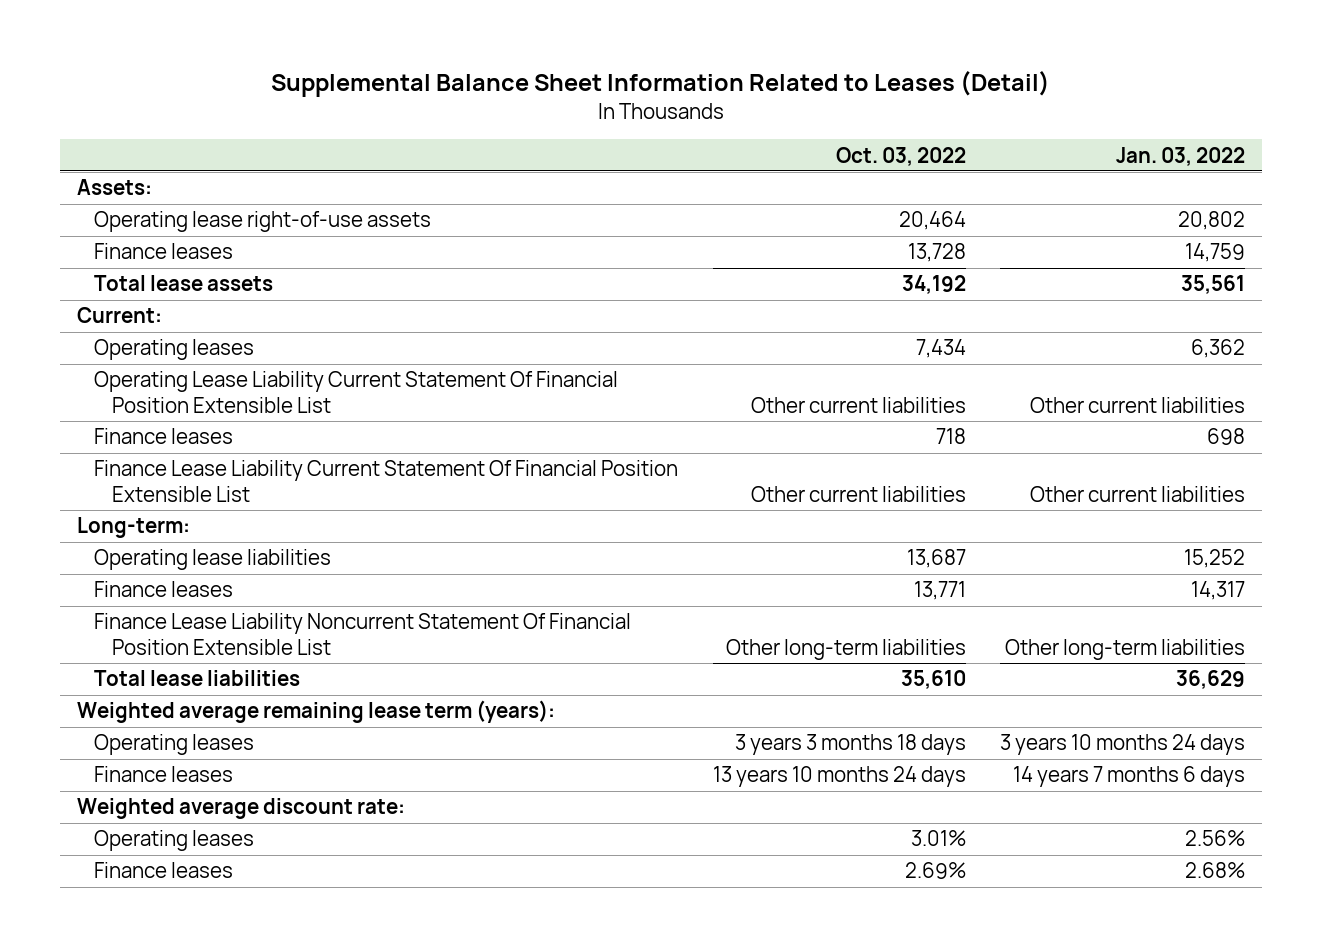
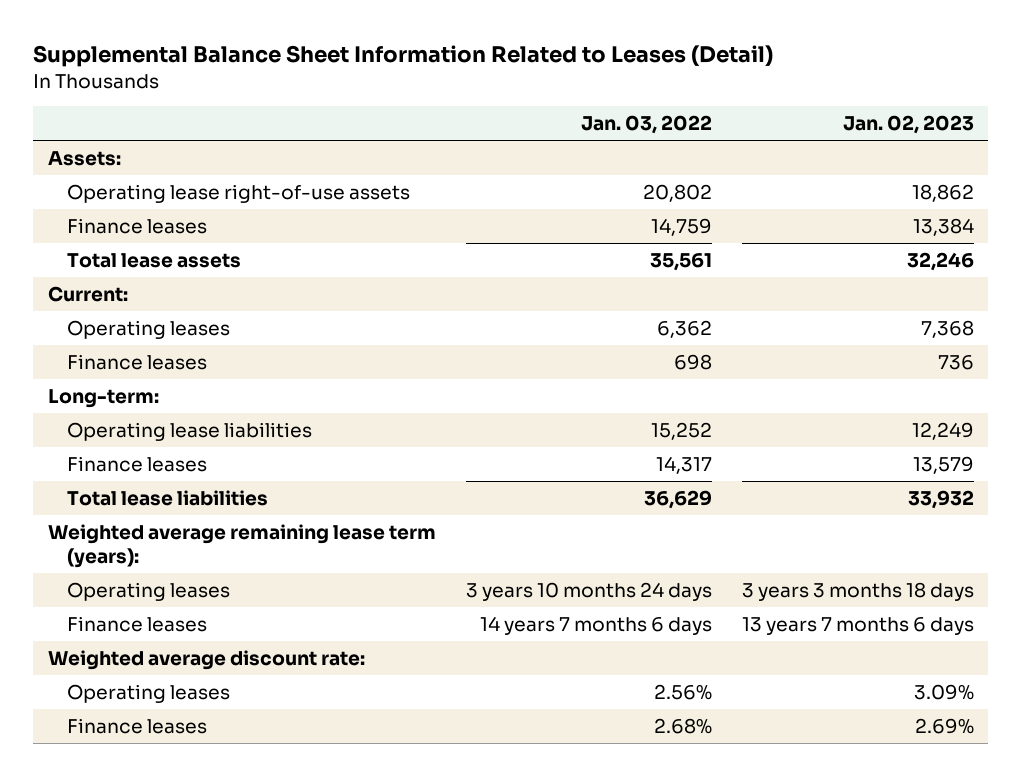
[835,146,966,166] Oct. 03, 2022 -> none
none -> [842,115,974,135] Jan. 02, 2023
[94,371,619,414] Operating Lease Liability Current Statement Of Financial Position Extensible List -> none
[94,460,679,503] Finance Lease Liability Current Statement Of Financial Position Extensible List -> none
[94,613,632,656] Finance Lease Liability Noncurrent Statement Of Financial Position Extensible List -> none

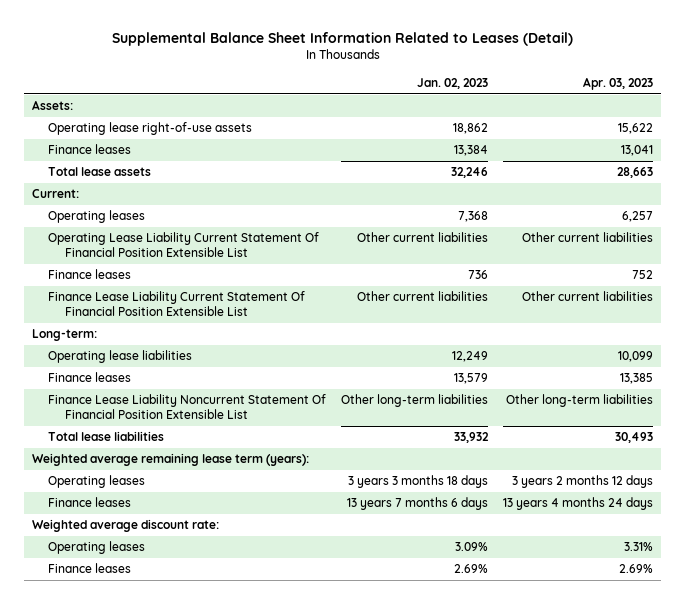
[580,115,712,135] Jan. 03, 2022 -> none
none -> [583,76,654,90] Apr. 03, 2023
none -> [48,232,320,258] Operating Lease Liability Current Statement Of Financial Position Extensible List
none -> [48,291,306,317] Finance Lease Liability Current Statement Of Financial Position Extensible List
none -> [48,394,327,420] Finance Lease Liability Noncurrent Statement Of Financial Position Extensible List

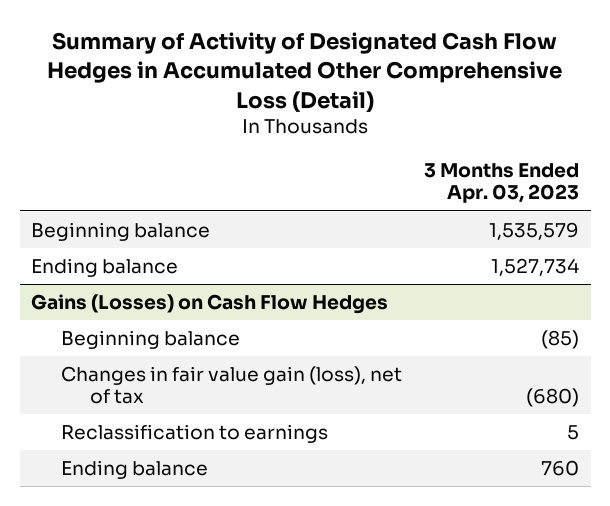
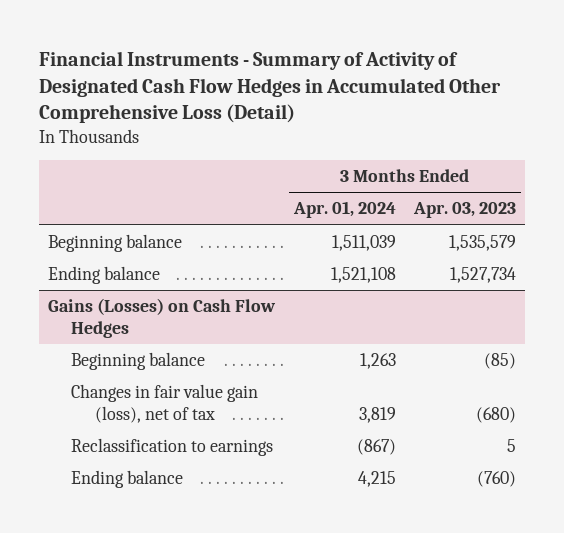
[47,32,563,112] Summary of Activity of Designated Cash Flow Hedges in Accumulated Other Comprehensive Loss (Detail) -> [38,50,501,124] Financial Instruments - Summary of Activity of Designated Cash Flow Hedges in Accumulated Other Comprehensive Loss (Detail)
none -> [292,201,396,219] Apr. 01, 2024
[541,460,580,477] 760 -> [477,470,517,487] (760)

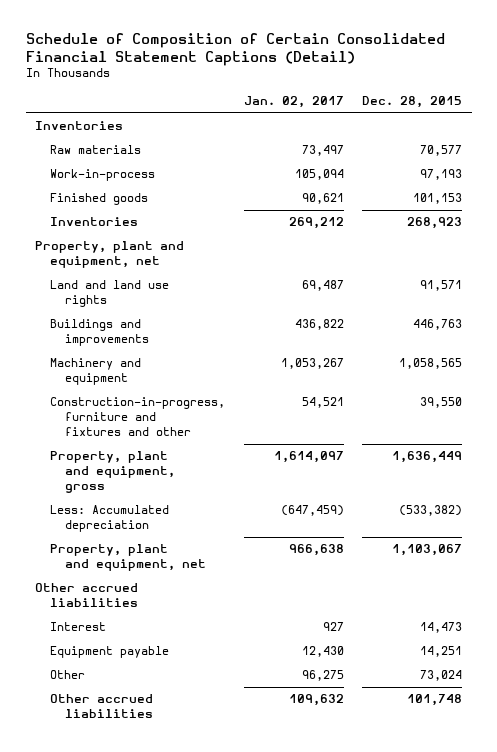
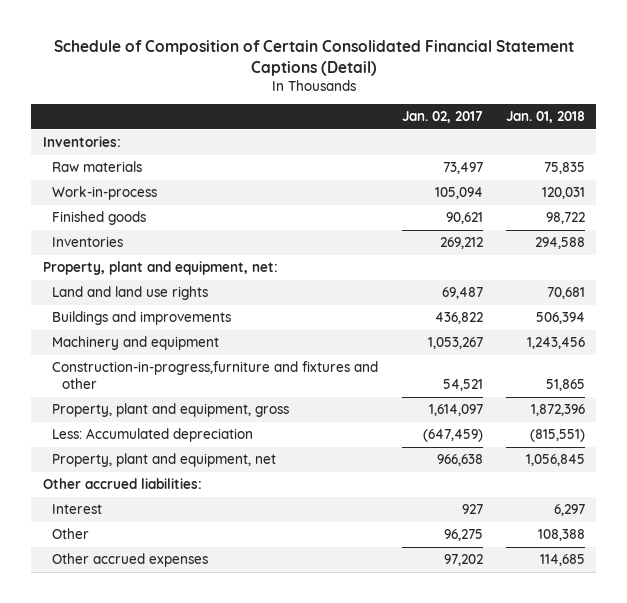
[362,96,463,109] Dec. 28, 2015 -> none
none -> [505,111,585,124] Jan. 01, 2018
[34,121,123,131] Inventories -> [42,136,121,148] Inventories:
[34,241,184,269] Property, plant and equipment, net -> [42,261,278,276] Property, plant and equipment, net:
[49,397,225,437] Construction-in-progress, furniture and fixtures and other -> [52,361,379,389] Construction-in-progress,furniture and fixtures and other
[34,583,138,608] Other accrued liabilities -> [42,478,202,490] Other accrued liabilities:
[49,646,169,659] Equipment payable -> none
[49,694,154,719] Other accrued liabilities -> [52,553,209,568] Other accrued expenses
[288,694,344,707] 109,632 -> [443,554,483,567] 97,202

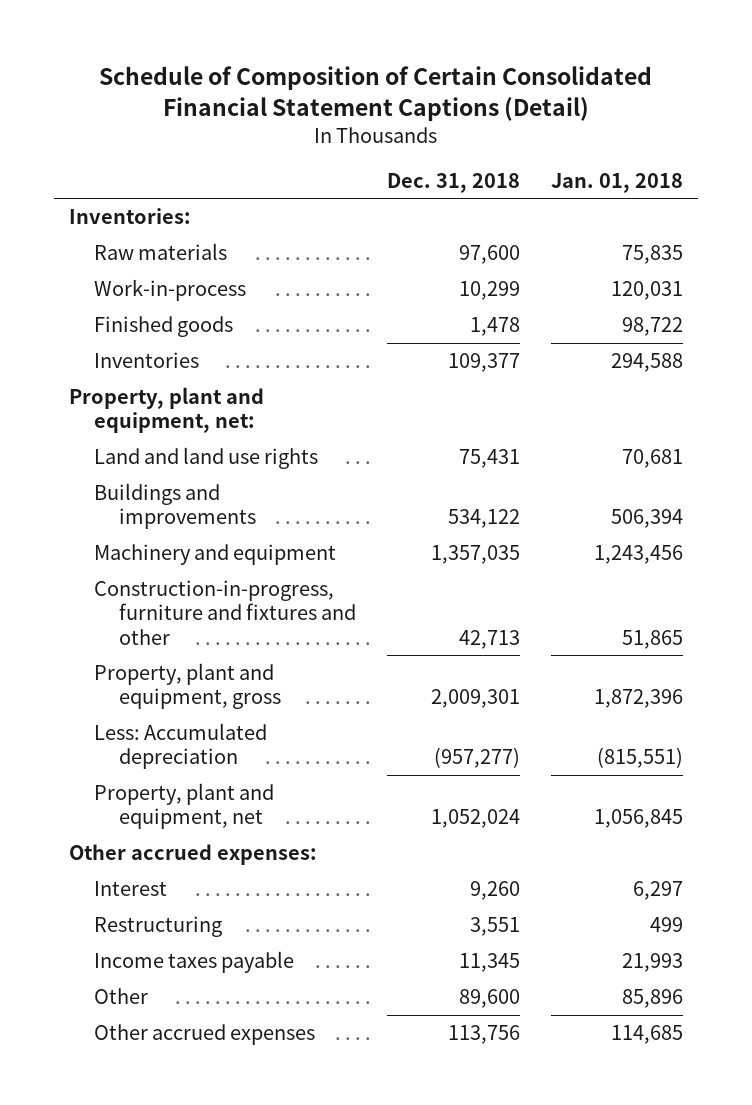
[401,111,483,124] Jan. 02, 2017 -> none
none -> [386,172,520,193] Dec. 31, 2018
[52,361,379,389] Construction-in-progress,furniture and fixtures and other -> [93,580,356,645] Construction-in-progress, furniture and fixtures and other
[42,478,202,490] Other accrued liabilities: -> [69,844,318,866] Other accrued expenses:
none -> [93,916,222,938] Restructuring
none -> [93,951,294,974] Income taxes payable
[537,529,585,542] 108,388 -> [621,989,683,1009] 85,896

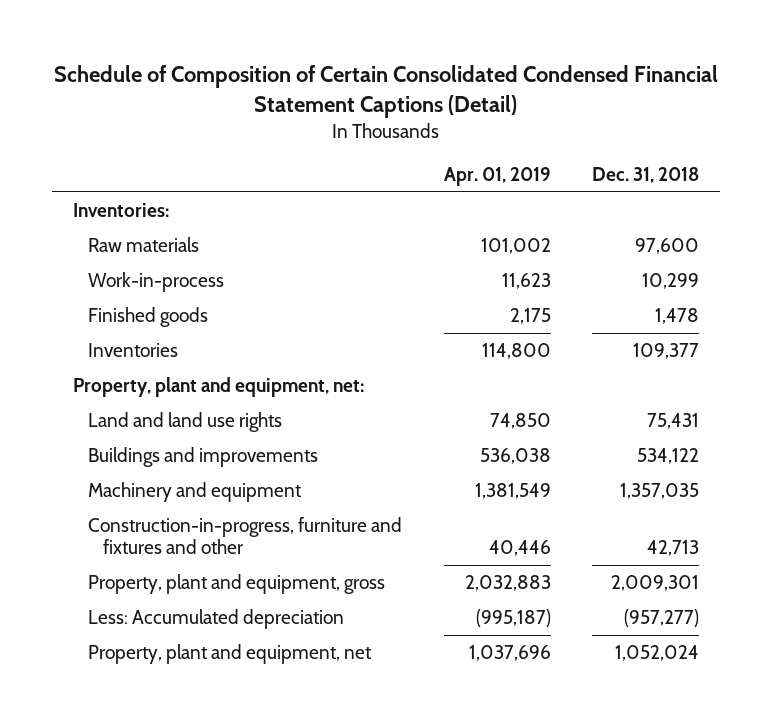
[99,65,653,121] Schedule of Composition of Certain Consolidated Financial Statement Captions (Detail) -> [54,65,719,118] Schedule of Composition of Certain Consolidated Condensed Financial Statement Captions (Detail)
[550,172,683,193] Jan. 01, 2018 -> none
none -> [443,167,551,187] Apr. 01, 2019
[69,844,318,866] Other accrued expenses: -> none
[93,881,167,897] Interest -> none
[93,916,222,938] Restructuring -> none
[93,951,294,974] Income taxes payable -> none
[93,988,148,1005] Other -> none
[93,1024,315,1046] Other accrued expenses -> none

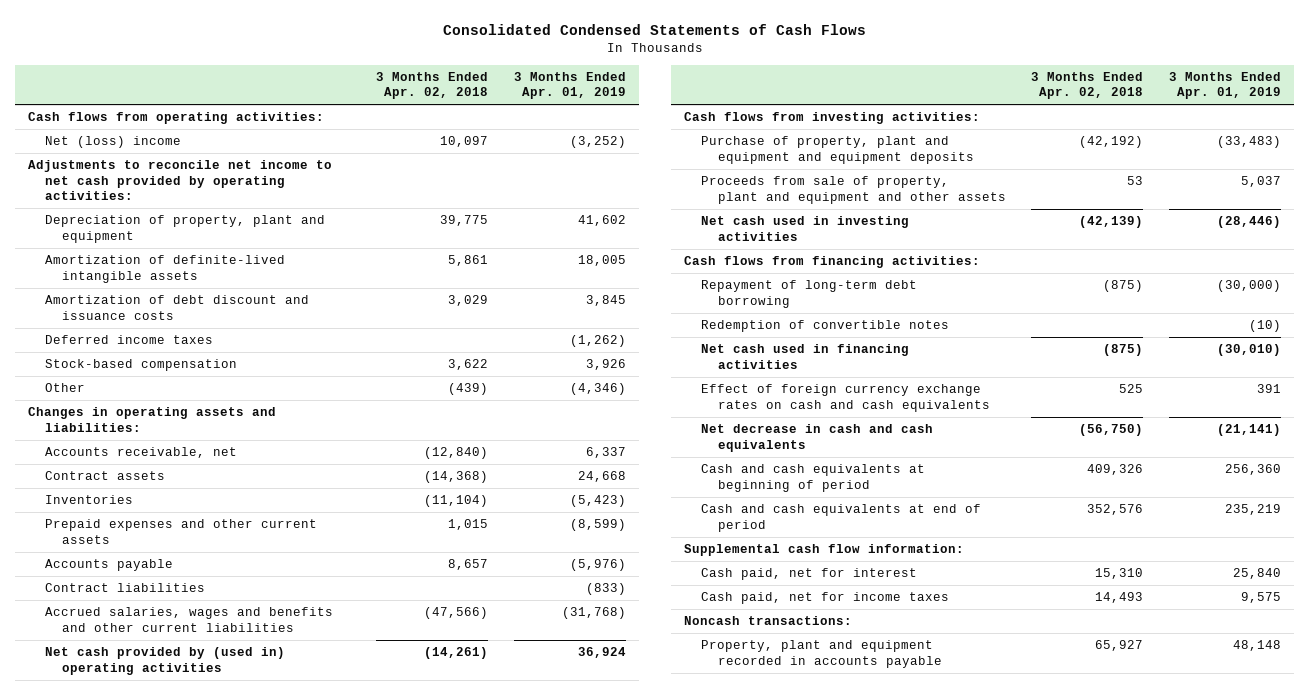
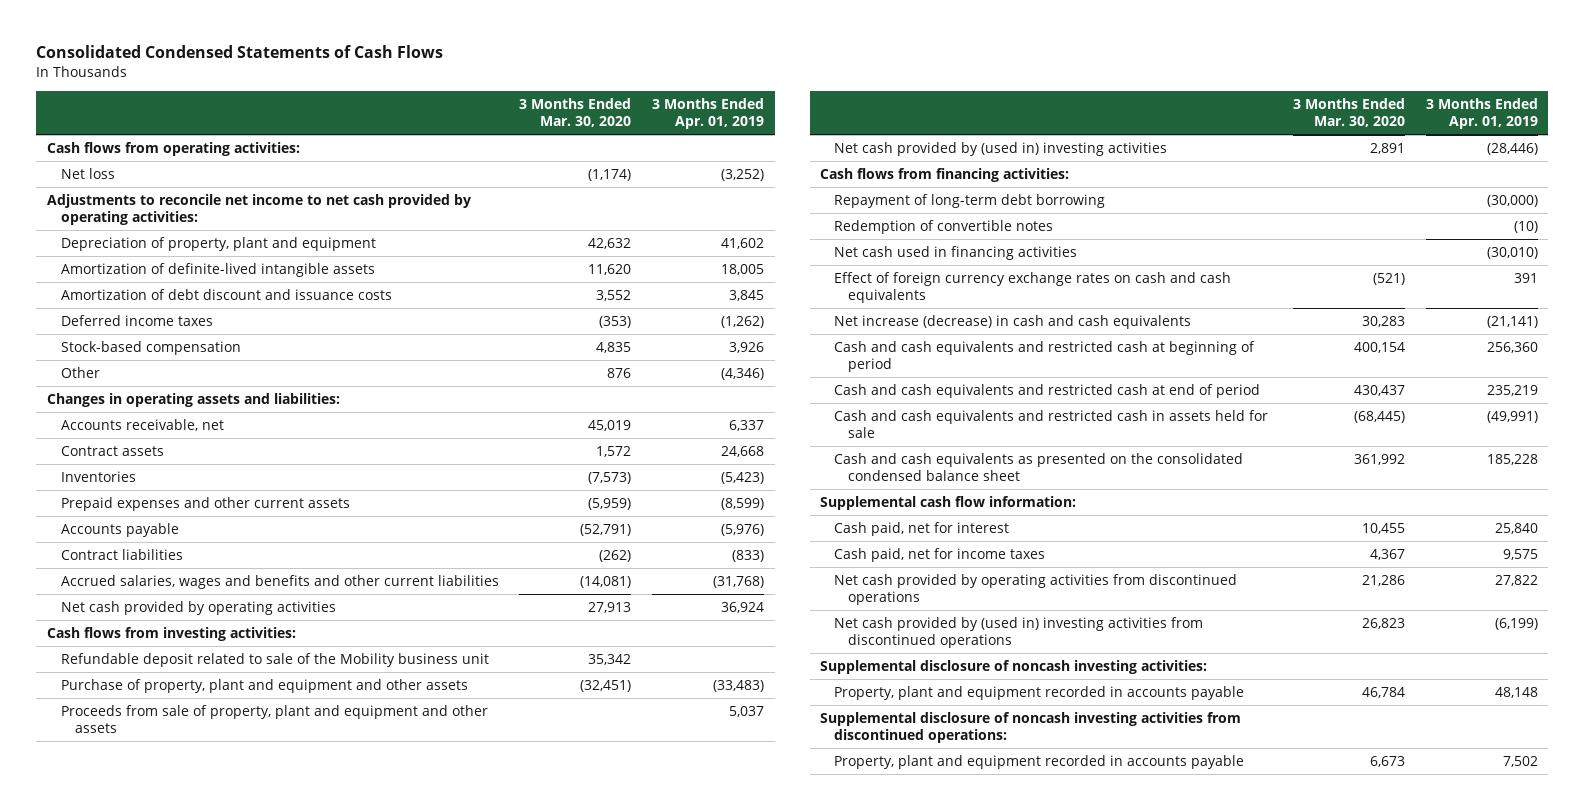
[376,71,489,100] 3 Months Ended Apr. 02, 2018 -> none
none -> [519,98,632,128] 3 Months Ended Mar. 30, 2020
[45,136,182,149] Net (loss) income -> [60,167,115,179] Net loss
[45,647,286,675] Net cash provided by (used in) operating activities -> [60,600,336,615] Net cash provided by operating activities
none -> [60,652,489,667] Refundable deposit related to sale of the Mobility business unit
[700,136,974,164] Purchase of property, plant and equipment and equipment deposits -> [60,678,468,693] Purchase of property, plant and equipment and other assets
[700,216,909,241] Net cash used in investing activities -> [834,141,1168,156] Net cash provided by (used in) investing activities
[700,424,933,452] Net decrease in cash and cash equivalents -> [834,314,1192,329] Net increase (decrease) in cash and cash equivalents
[700,464,925,492] Cash and cash equivalents at beginning of period -> [834,340,1256,373] Cash and cash equivalents and restricted cash at beginning of period
[700,504,981,532] Cash and cash equivalents at end of period -> [834,383,1261,398] Cash and cash equivalents and restricted cash at end of period
none -> [834,409,1269,439] Cash and cash equivalents and restricted cash in assets held for sale
none -> [834,452,1244,482] Cash and cash equivalents as presented on the consolidated condensed balance sheet
[683,616,852,626] Noncash transactions: -> none
none -> [834,573,1238,606] Net cash provided by operating activities from discontinued operations
none -> [834,616,1204,649] Net cash provided by (used in) investing activities from discontinued operations
none -> [820,659,1208,674] Supplemental disclosure of noncash investing activities:
none -> [820,711,1242,744] Supplemental disclosure of noncash investing activities from discontinued operations:
none -> [834,754,1245,769] Property, plant and equipment recorded in accounts payable

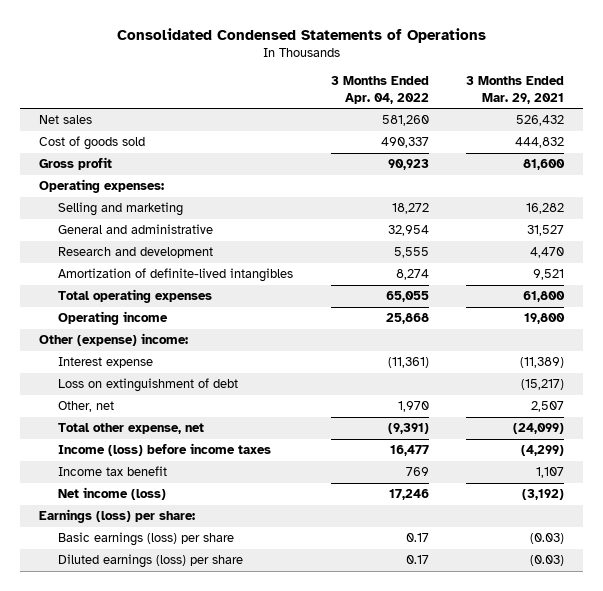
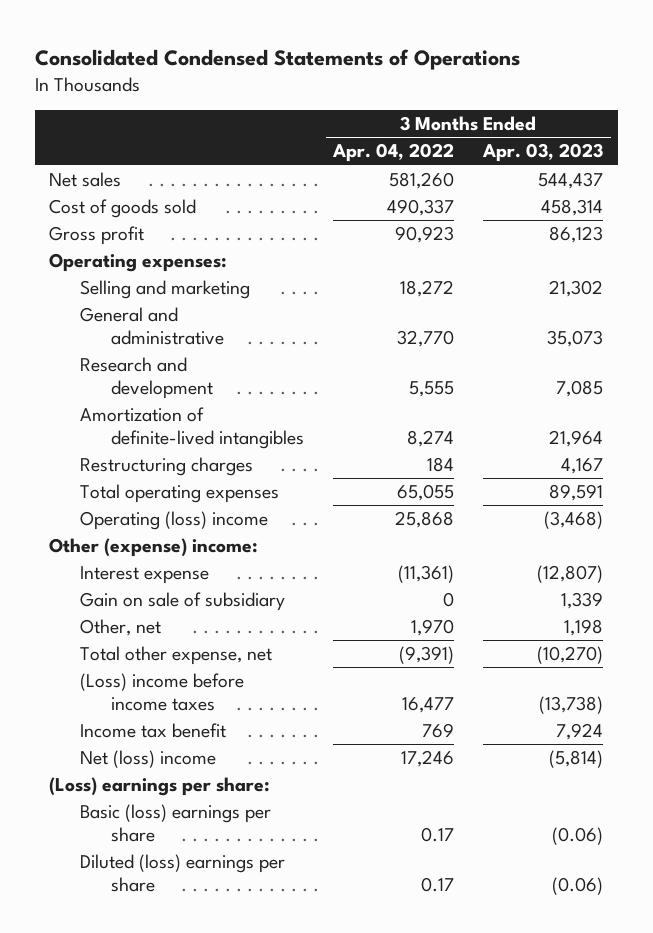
[466,76,565,104] 3 Months Ended Mar. 29, 2021 -> none
none -> [482,143,604,163] Apr. 03, 2023
[387,225,429,237] 32,954 -> [397,329,455,347] 32,770
none -> [80,457,254,477] Restructuring charges
[58,311,169,326] Operating income -> [80,511,269,531] Operating (loss) income
[58,378,239,393] Loss on extinguishment of debt -> none
none -> [80,592,286,612] Gain on sale of subsidiary
[58,443,272,457] Income (loss) before income taxes -> [80,673,245,711] (Loss) income before income taxes
[58,487,167,501] Net income (loss) -> [80,750,217,769] Net (loss) income
[38,509,195,524] Earnings (loss) per share: -> [49,777,271,797] (Loss) earnings per share:
[58,532,235,547] Basic earnings (loss) per share -> [80,804,272,842] Basic (loss) earnings per share
[58,554,244,569] Diluted earnings (loss) per share -> [80,854,286,892] Diluted (loss) earnings per share

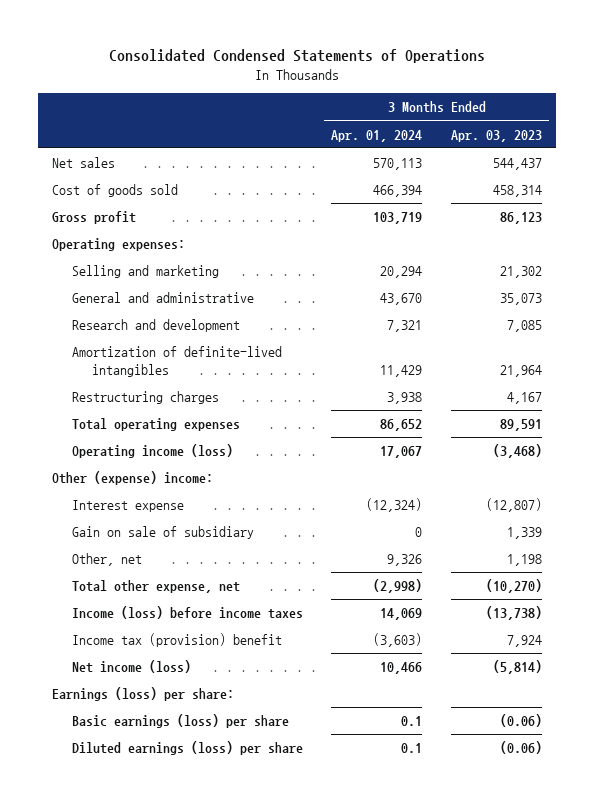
[332,143,455,163] Apr. 04, 2022 -> none
none -> [331,129,423,142] Apr. 01, 2024
[80,511,269,531] Operating (loss) income -> [72,444,234,459] Operating income (loss)
[80,673,245,711] (Loss) income before income taxes -> [72,606,304,620] Income (loss) before income taxes
[80,723,227,739] Income tax benefit -> [72,633,283,648] Income tax (provision) benefit
[80,750,217,769] Net (loss) income -> [72,660,192,674] Net income (loss)
[49,777,271,797] (Loss) earnings per share: -> [52,687,235,702] Earnings (loss) per share:
[80,804,272,842] Basic (loss) earnings per share -> [72,714,290,729] Basic earnings (loss) per share
[80,854,286,892] Diluted (loss) earnings per share -> [72,741,304,756] Diluted earnings (loss) per share

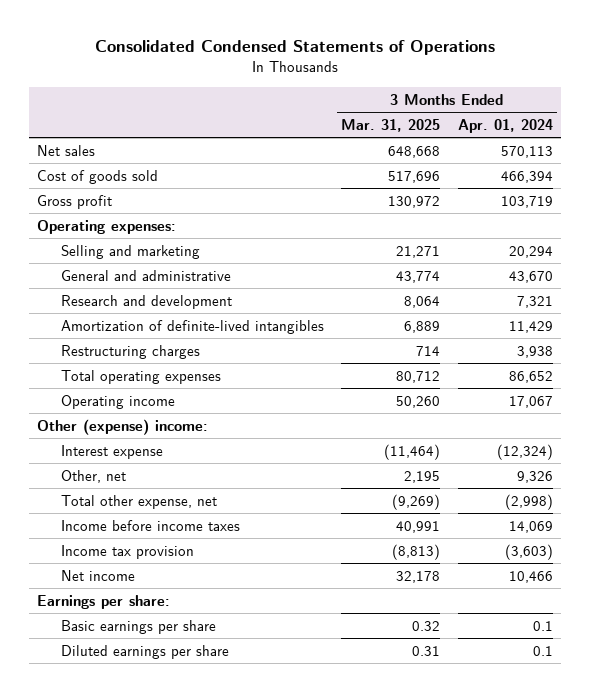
[450,129,542,142] Apr. 03, 2023 -> none
none -> [341,119,441,133] Mar. 31, 2025
[72,444,234,459] Operating income (loss) -> [60,394,175,409] Operating income
[72,526,255,540] Gain on sale of subsidiary -> none
[72,606,304,620] Income (loss) before income taxes -> [60,519,240,531] Income before income taxes
[72,633,283,648] Income tax (provision) benefit -> [60,544,194,559] Income tax provision
[72,660,192,674] Net income (loss) -> [60,569,135,581] Net income
[52,687,235,702] Earnings (loss) per share: -> [37,594,171,609] Earnings per share:
[72,714,290,729] Basic earnings (loss) per share -> [60,619,216,634] Basic earnings per share
[72,741,304,756] Diluted earnings (loss) per share -> [60,644,229,659] Diluted earnings per share

